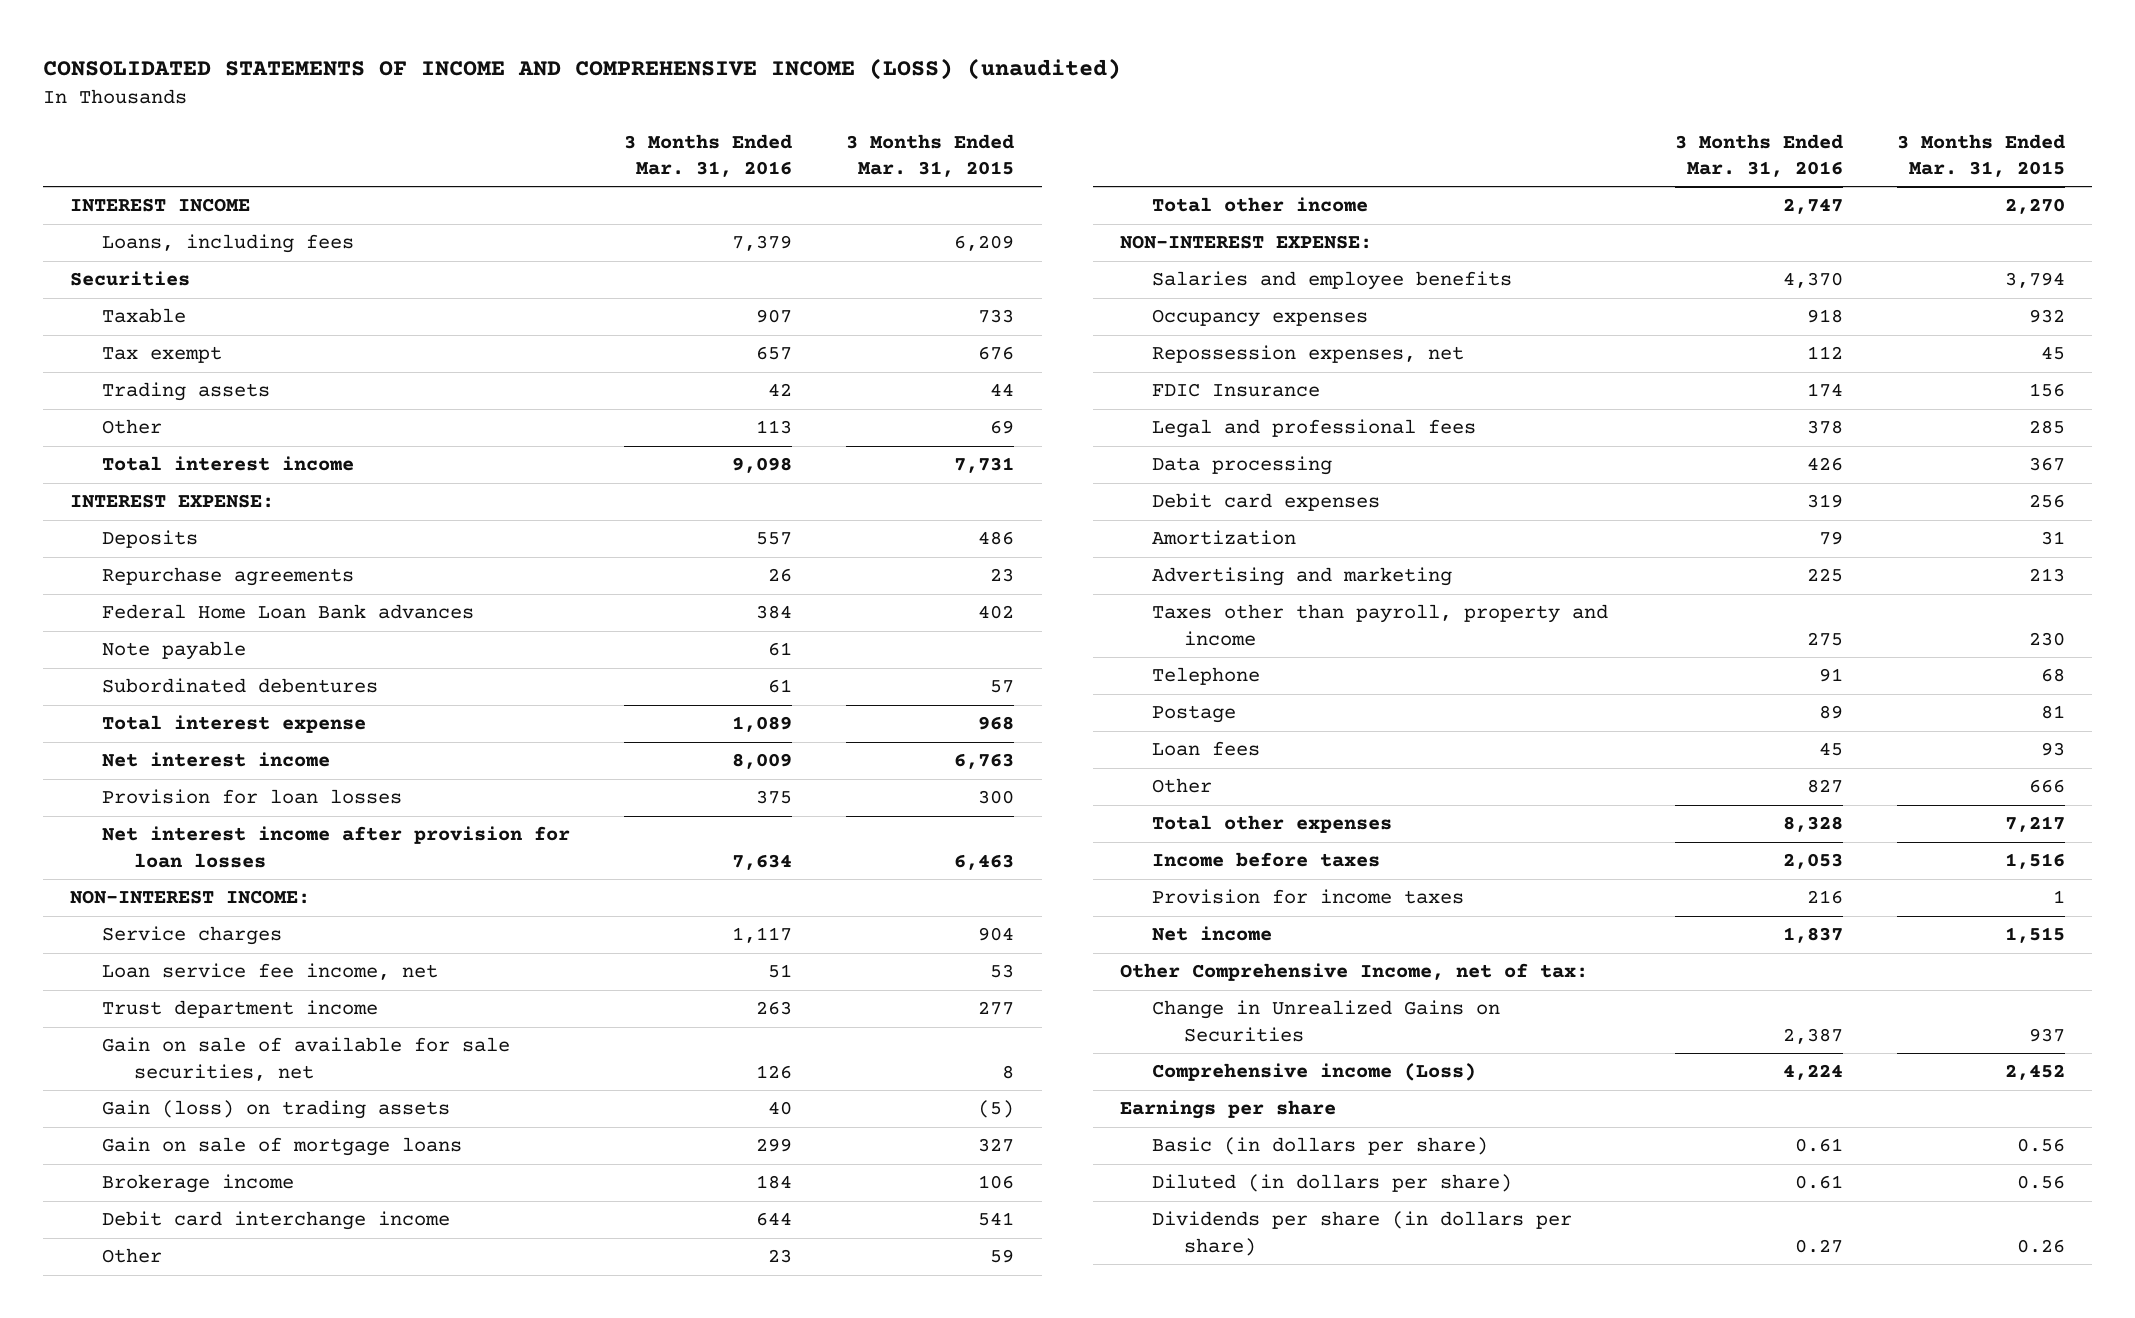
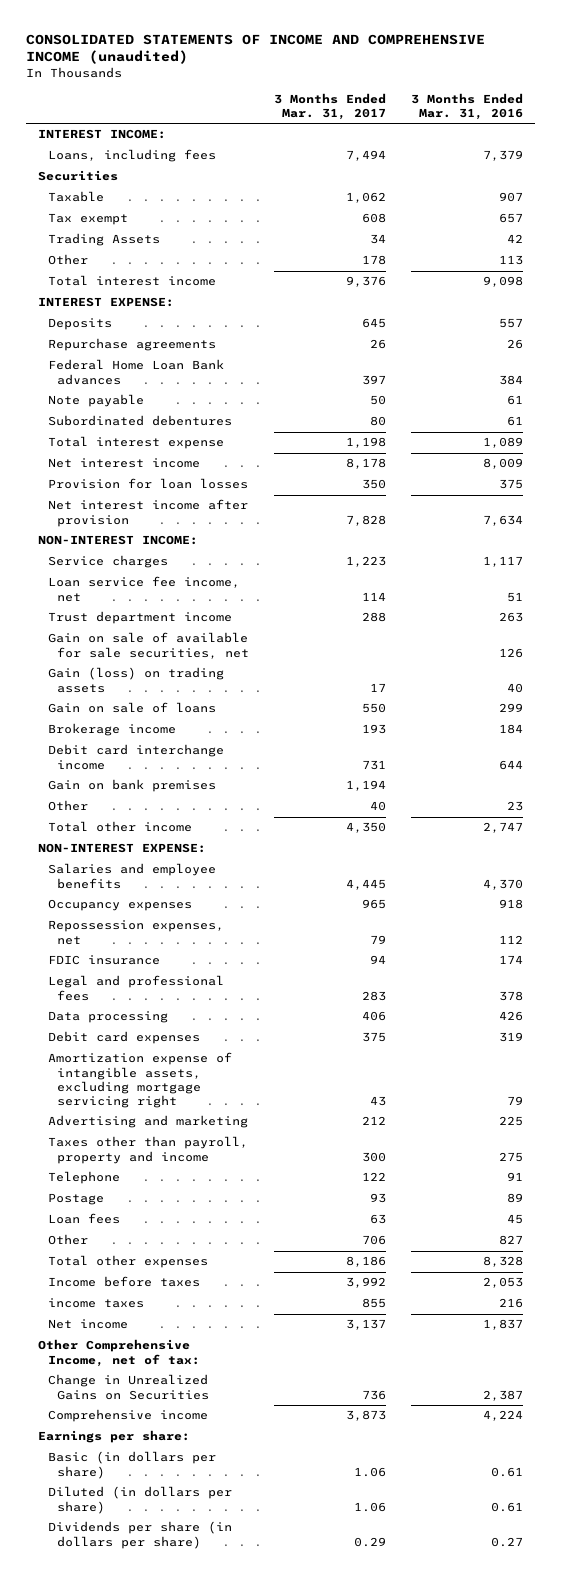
[42,57,1121,80] CONSOLIDATED STATEMENTS OF INCOME AND COMPREHENSIVE INCOME (LOSS) (unaudited) -> [25,33,485,65] CONSOLIDATED STATEMENTS OF INCOME AND COMPREHENSIVE INCOME (unaudited)
[846,133,1015,177] 3 Months Ended Mar. 31, 2015 -> none
none -> [274,92,387,120] 3 Months Ended Mar. 31, 2017
[69,198,250,213] INTEREST INCOME -> [38,129,167,140] INTEREST INCOME:
[101,382,270,402] Trading assets -> [47,233,160,247] Trading Assets
[101,826,570,868] Net interest income after provision for loan losses -> [47,499,248,527] Net interest income after provision
[101,1137,462,1157] Gain on sale of mortgage loans -> [47,702,216,714] Gain on sale of loans
none -> [47,779,216,793] Gain on bank premises
[1152,383,1321,398] FDIC Insurance -> [47,955,160,966] FDIC insurance
[1152,530,1297,546] Amortization -> [47,1052,232,1108] Amortization expense of intangible assets, excluding mortgage servicing right
[1152,889,1465,905] Provision for income taxes -> [47,1298,144,1309] income taxes
[1152,1063,1477,1082] Comprehensive income (Loss) -> [47,1409,208,1423] Comprehensive income
[1120,1100,1337,1120] Earnings per share -> [38,1430,191,1444] Earnings per share:

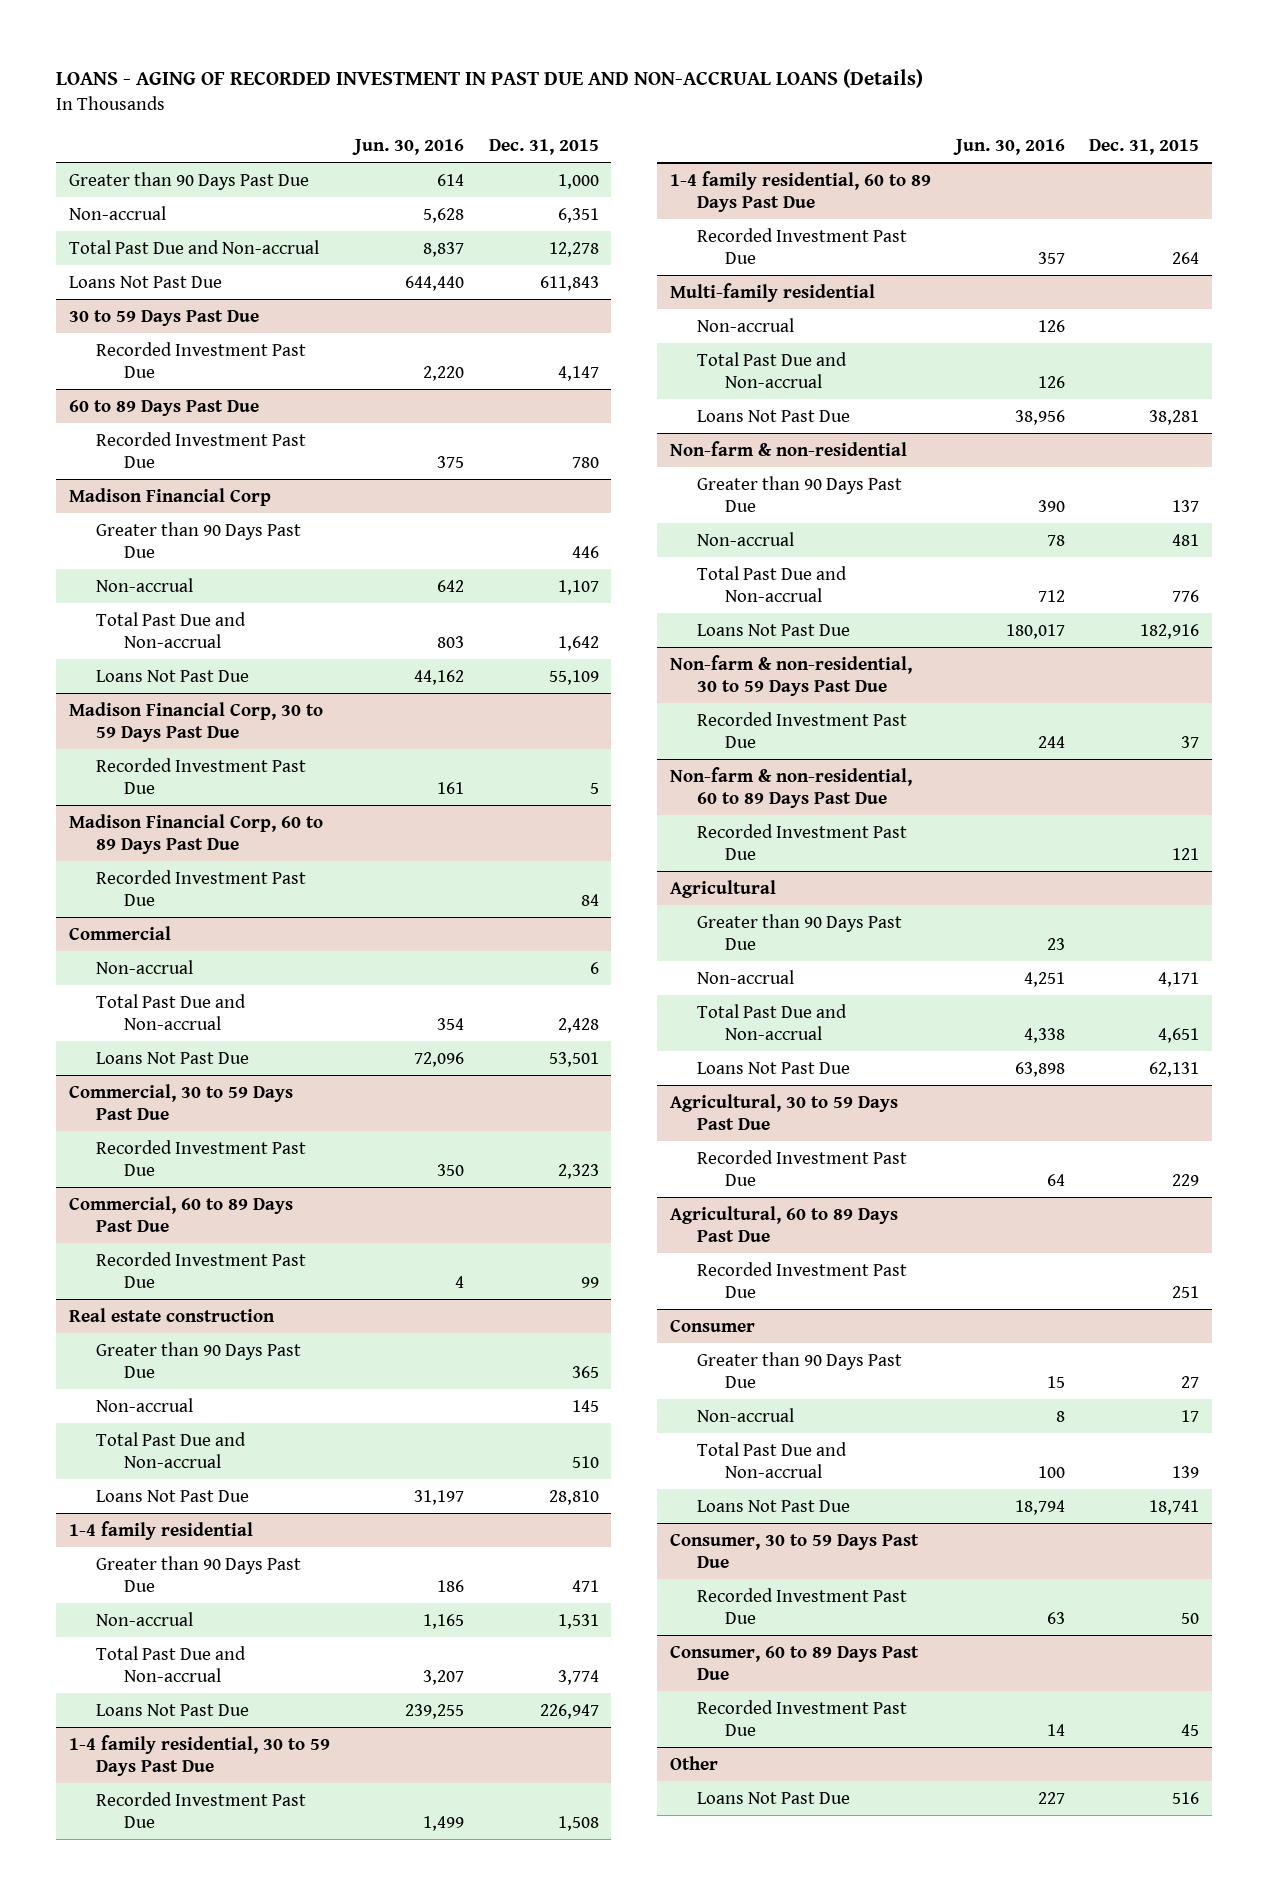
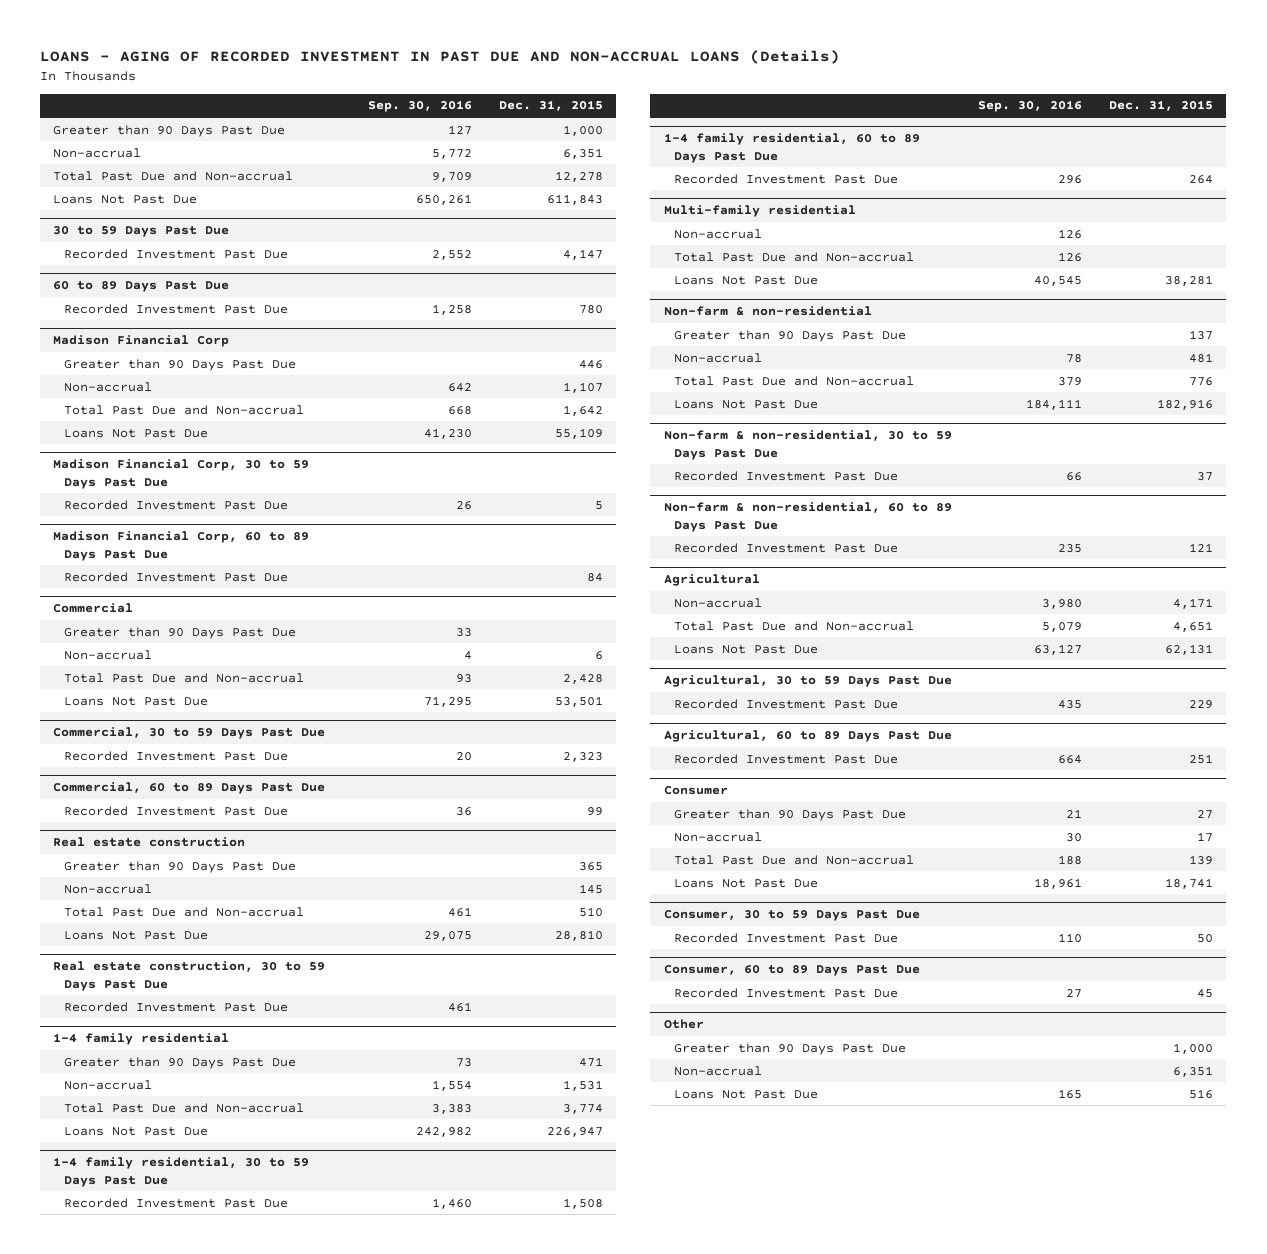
[351,138,464,155] Jun. 30, 2016 -> none
none -> [368,100,473,113] Sep. 30, 2016
none -> [63,626,296,639] Greater than 90 Days Past Due
none -> [53,961,326,991] Real estate construction, 30 to 59 Days Past Due
none -> [63,1001,288,1012] Recorded Investment Past Due
[697,913,903,950] Greater than 90 Days Past Due -> none
none -> [673,1042,906,1055] Greater than 90 Days Past Due
none -> [673,1065,762,1076] Non-accrual

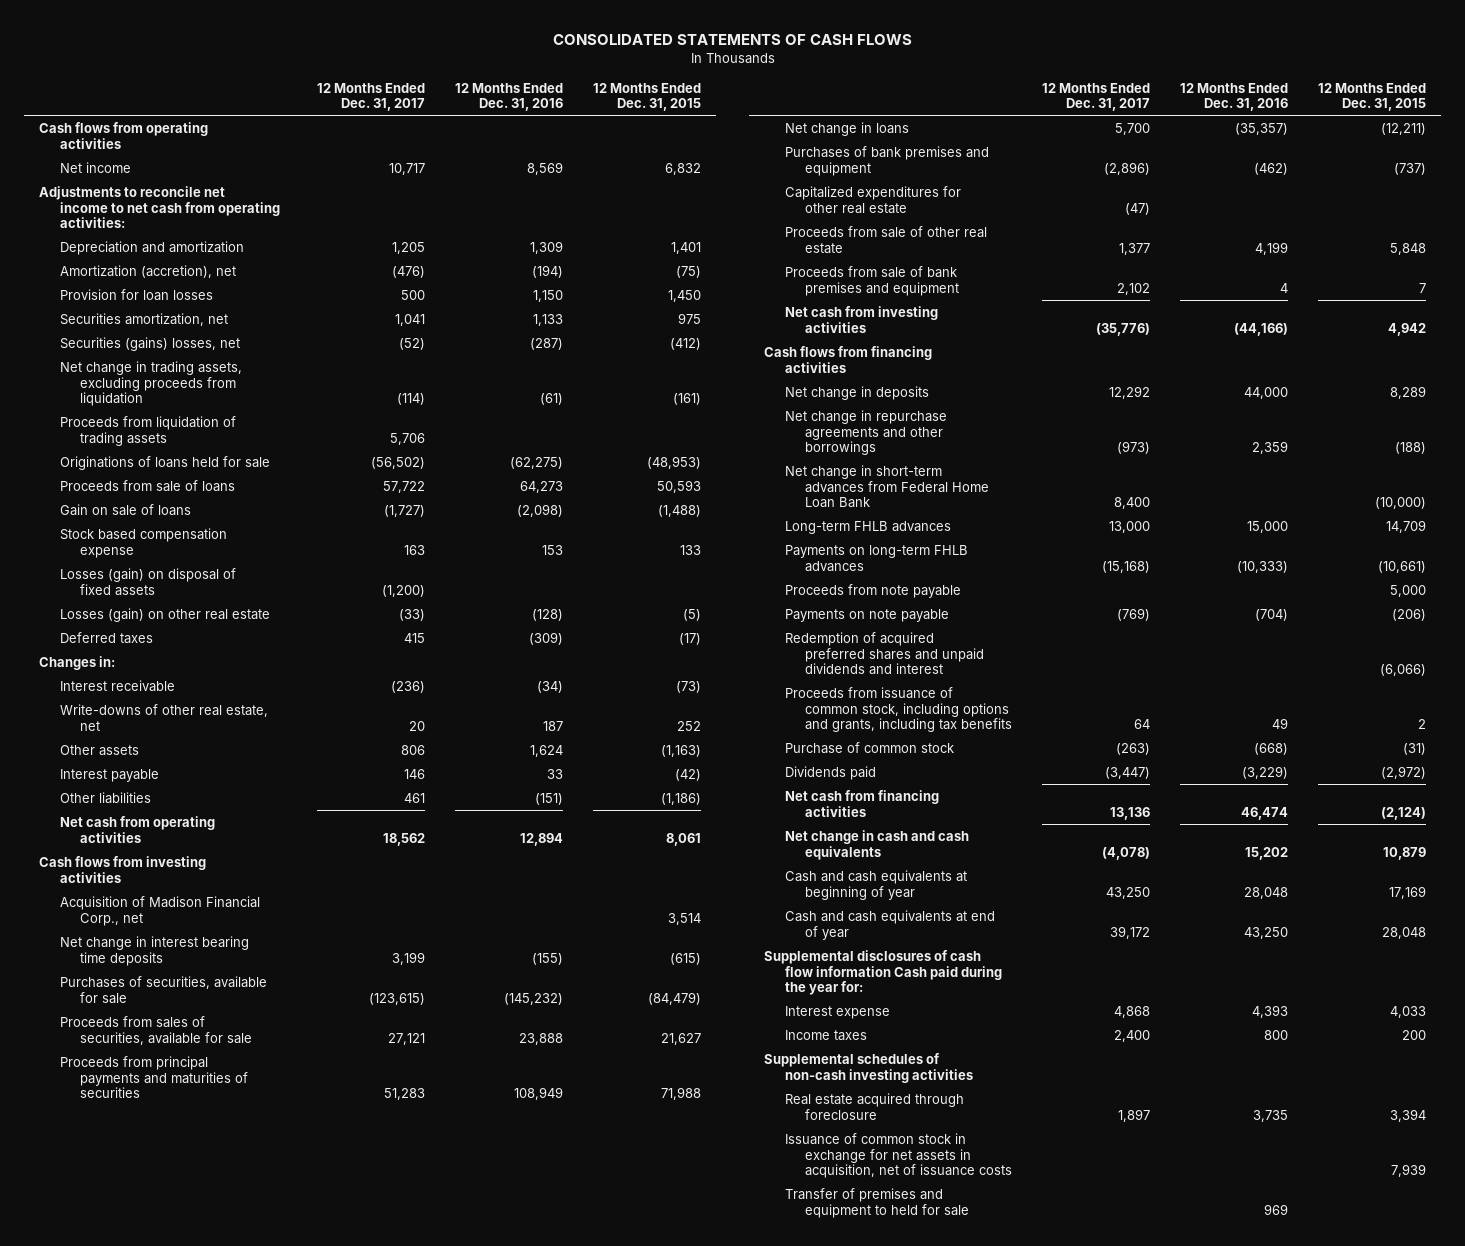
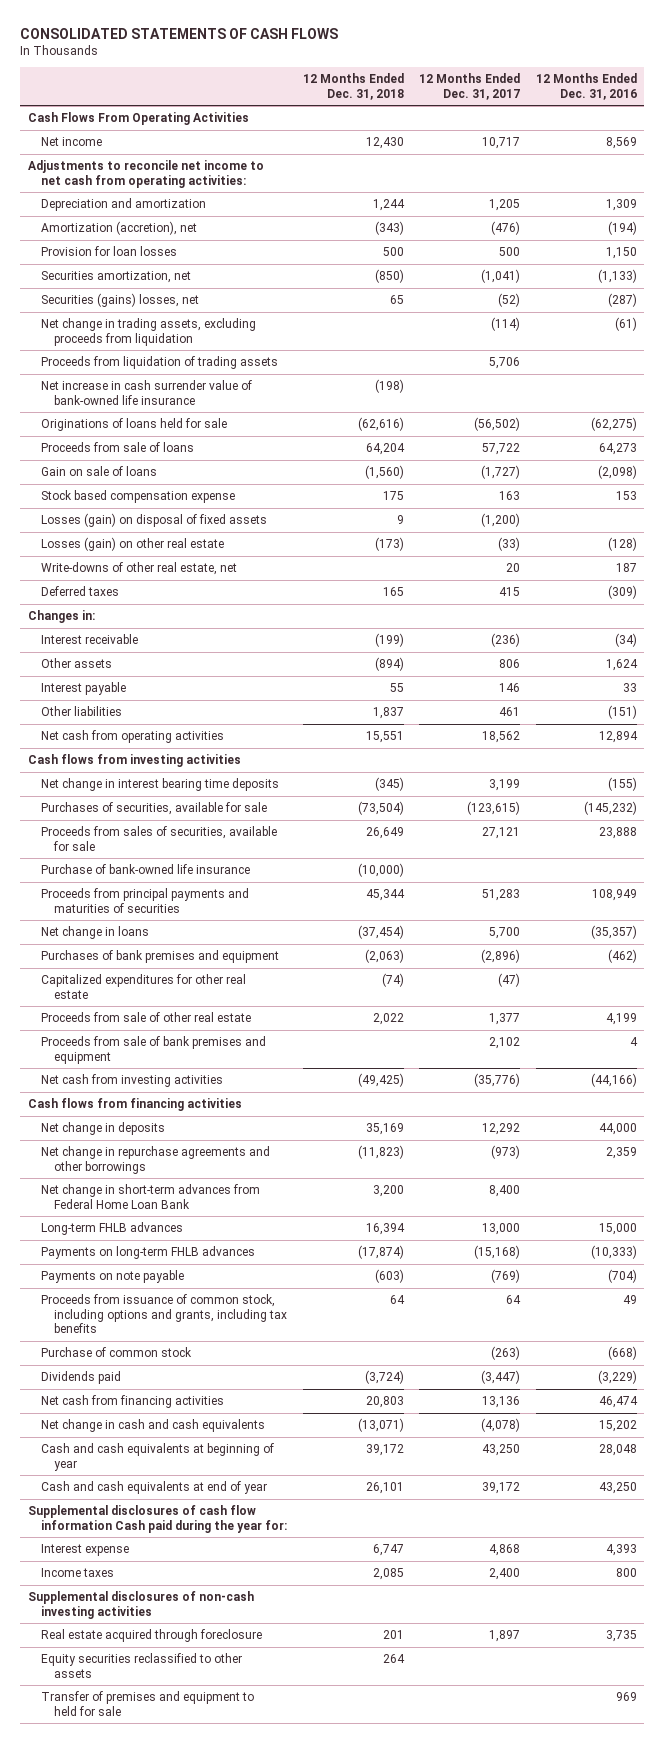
[593,82,702,112] 12 Months Ended Dec. 31, 2015 -> none
none -> [302,73,404,100] 12 Months Ended Dec. 31, 2018
[39,121,209,149] Cash flows from operating activities -> [27,112,249,126] Cash Flows From Operating Activities
[395,313,426,326] 1,041 -> [481,269,521,284] (1,041)
[533,313,564,326] 1,133 -> [597,269,637,284] (1,133)
none -> [41,380,253,405] Net increase in cash surrender value of bank-owned life insurance
[59,703,268,731] Write-downs of other real estate, net -> [41,562,238,576] Write-downs of other real estate, net
[59,895,260,926] Acquisition of Madison Financial Corp., net -> none
none -> [41,864,251,875] Purchase of bank-owned life insurance
[784,583,961,598] Proceeds from note payable -> none
[784,631,985,676] Redemption of acquired preferred shares and unpaid dividends and interest -> none
[764,1052,973,1083] Supplemental schedules of non-cash investing activities -> [27,1591,254,1619] Supplemental disclosures of non-cash investing activities
[784,1132,1013,1179] Issuance of common stock in exchange for net assets in acquisition, net of issuance costs -> none
none -> [41,1653,243,1678] Equity securities reclassified to other assets

